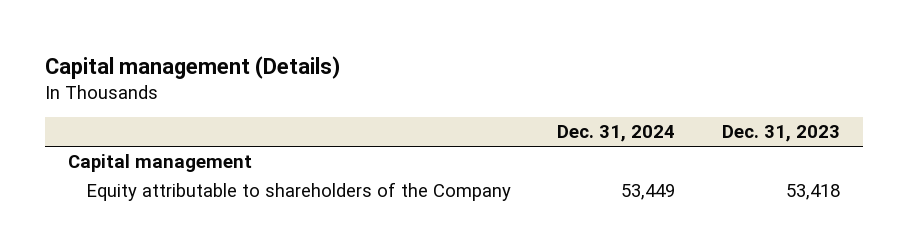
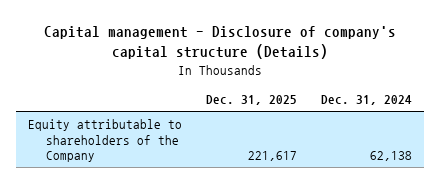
[44,55,340,79] Capital management (Details) -> [43,26,396,60] Capital management - Disclosure of company's capital structure (Details)
[721,125,840,143] Dec. 31, 2023 -> none
none -> [205,95,297,106] Dec. 31, 2025
[67,154,252,173] Capital management -> none
[621,184,676,201] 53,449 -> [369,150,412,161] 62,138

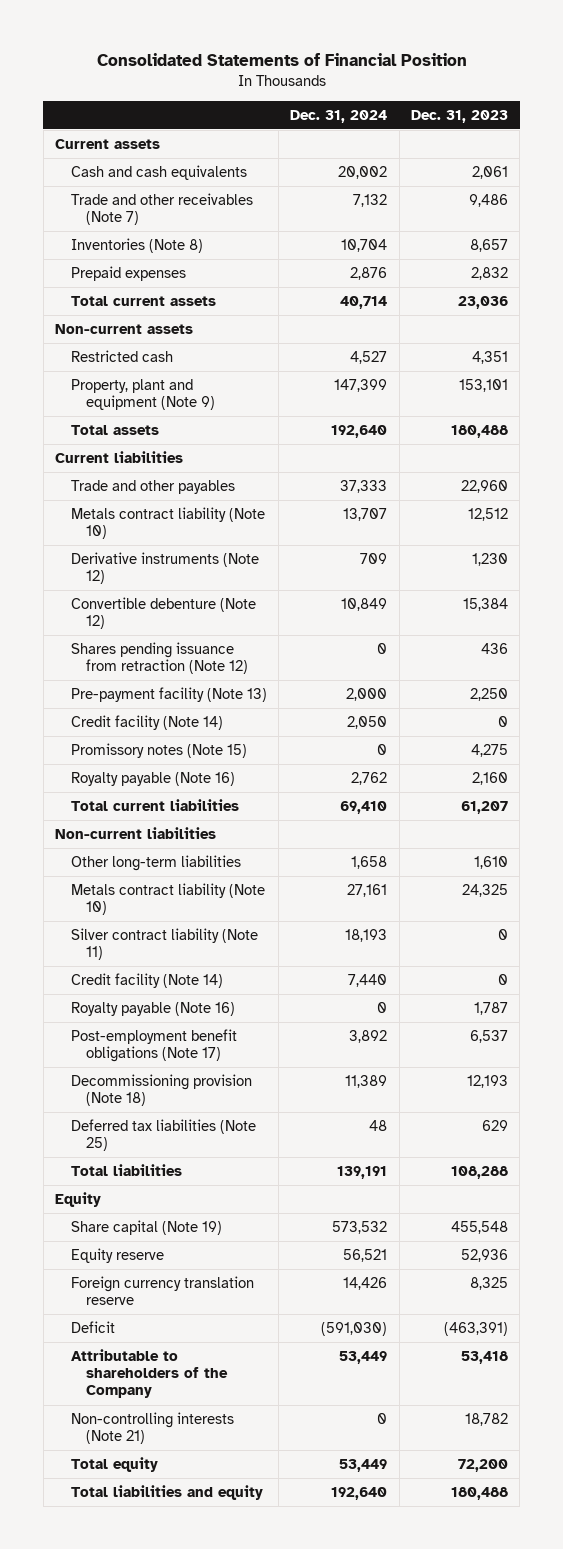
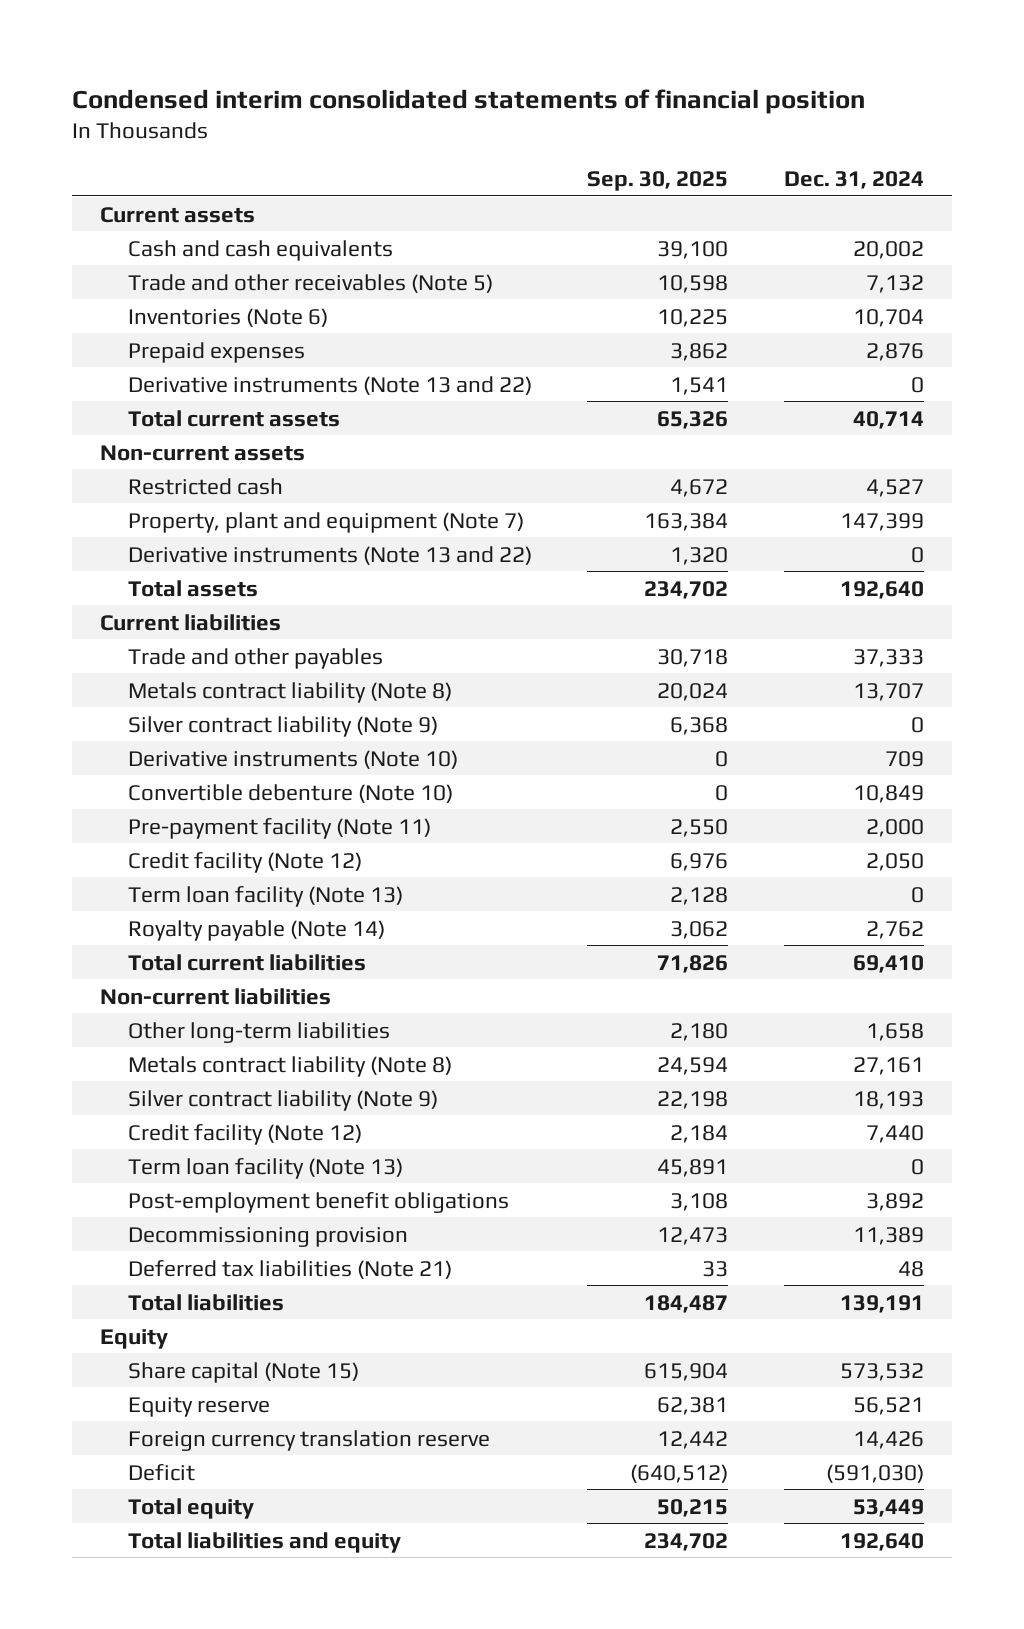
[96,53,467,67] Consolidated Statements of Financial Position -> [72,88,866,114] Condensed interim consolidated statements of financial position
[410,109,508,123] Dec. 31, 2023 -> none
none -> [587,170,729,191] Sep. 30, 2025
[70,193,253,226] Trade and other receivables (Note 7) -> [127,273,493,293] Trade and other receivables (Note 5)
[70,238,203,254] Inventories (Note 8) -> [127,307,328,327] Inventories (Note 6)
none -> [127,375,532,395] Derivative instruments (Note 13 and 22)
[70,379,216,411] Property, plant and equipment (Note 9) -> [127,511,524,533] Property, plant and equipment (Note 7)
none -> [127,545,532,565] Derivative instruments (Note 13 and 22)
[70,642,249,675] Shares pending issuance from retraction (Note 12) -> none
[70,743,247,759] Promissory notes (Note 15) -> none
[70,507,265,540] Metals contract liability (Note 10) -> [127,681,452,703] Metals contract liability (Note 8)
none -> [127,715,438,737] Silver contract liability (Note 9)
[70,552,259,585] Derivative instruments (Note 12) -> [127,749,458,769] Derivative instruments (Note 10)
[70,597,256,630] Convertible debenture (Note 12) -> [127,783,453,803] Convertible debenture (Note 10)
[70,687,267,703] Pre-payment facility (Note 13) -> [127,817,431,839] Pre-payment facility (Note 11)
[70,715,223,731] Credit facility (Note 14) -> [127,851,362,873] Credit facility (Note 12)
none -> [127,885,403,907] Term loan facility (Note 13)
[70,772,235,787] Royalty payable (Note 16) -> [127,919,385,941] Royalty payable (Note 14)
[70,1002,235,1017] Royalty payable (Note 16) -> none
[70,883,265,916] Metals contract liability (Note 10) -> [127,1055,452,1077] Metals contract liability (Note 8)
[70,928,258,961] Silver contract liability (Note 11) -> [127,1089,438,1111] Silver contract liability (Note 9)
[70,973,223,989] Credit facility (Note 14) -> [127,1123,362,1145] Credit facility (Note 12)
none -> [127,1157,403,1179] Term loan facility (Note 13)
[70,1029,237,1063] Post-employment benefit obligations (Note 17) -> [127,1191,509,1213] Post-employment benefit obligations
[70,1074,252,1107] Decommissioning provision (Note 18) -> [127,1226,408,1247] Decommissioning provision
[70,1119,256,1152] Deferred tax liabilities (Note 25) -> [127,1259,452,1279] Deferred tax liabilities (Note 21)
[70,1220,222,1236] Share capital (Note 19) -> [127,1361,359,1383] Share capital (Note 15)
[70,1349,229,1399] Attributable to shareholders of the Company -> none
[70,1412,234,1445] Non-controlling interests (Note 21) -> none

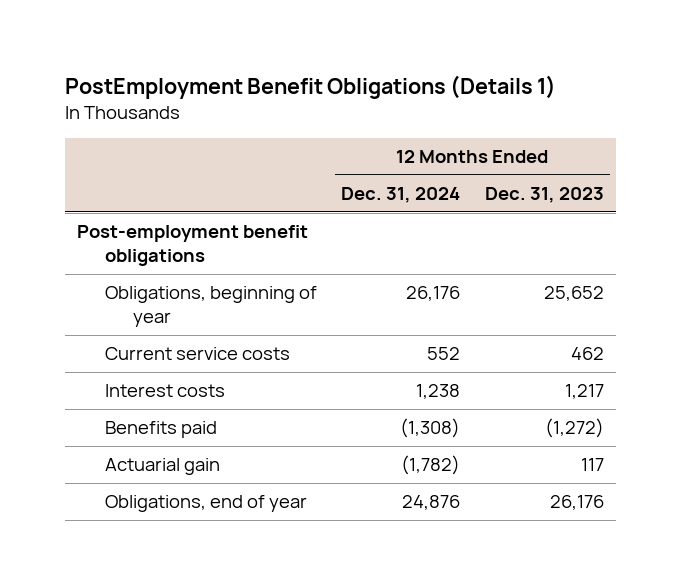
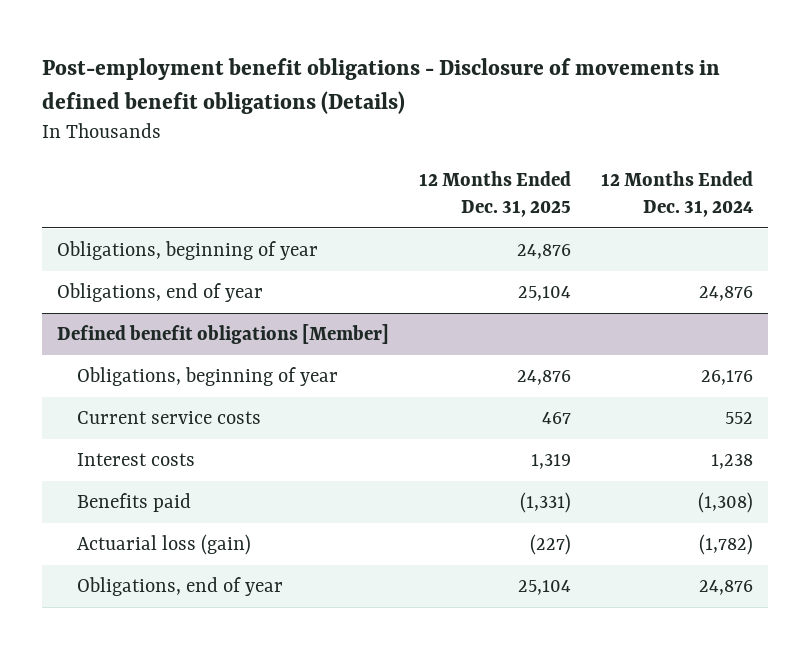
[65,75,557,100] PostEmployment Benefit Obligations (Details 1) -> [42,58,721,114] Post-employment benefit obligations - Disclosure of movements in defined benefit obligations (Details)
[484,187,604,204] Dec. 31, 2023 -> none
none -> [419,171,572,217] 12 Months Ended Dec. 31, 2025
[77,225,309,267] Post-employment benefit obligations -> none
none -> [57,241,319,261] Obligations, beginning of year
none -> [57,283,264,303] Obligations, end of year
none -> [57,324,390,345] Defined benefit obligations [Member]
[105,458,221,476] Actuarial gain -> [76,534,251,556] Actuarial loss (gain)

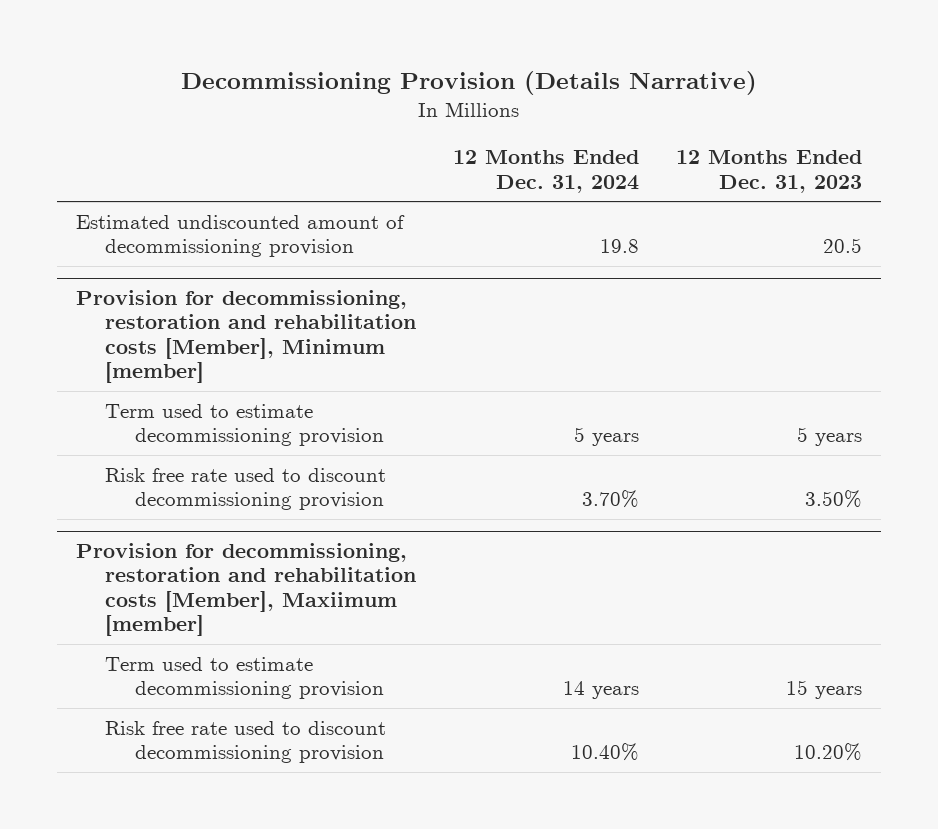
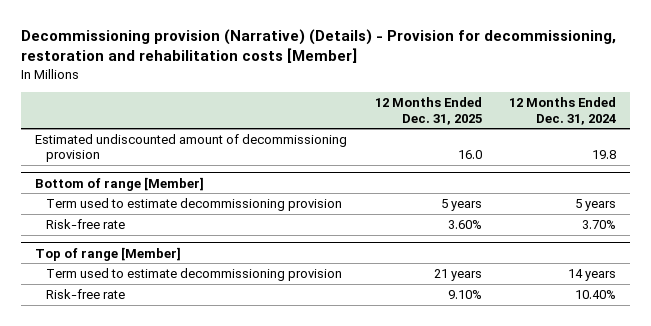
[180,71,757,96] Decommissioning Provision (Details Narrative) -> [20,29,616,64] Decommissioning provision (Narrative) (Details) - Provision for decommissioning, restoration and rehabilitation costs [Member]
[676,150,863,193] 12 Months Ended Dec. 31, 2023 -> none
none -> [374,97,482,125] 12 Months Ended Dec. 31, 2025
[75,289,417,384] Provision for decommissioning, restoration and rehabilitation costs [Member], Minimum [member] -> none
none -> [34,176,204,191] Bottom of range [Member]
[75,542,417,637] Provision for decommissioning, restoration and rehabilitation costs [Member], Maxiimum [member] -> none
[105,467,387,511] Risk free rate used to discount decommissioning provision -> [46,218,126,229] Risk-free rate
none -> [34,246,181,261] Top of range [Member]
[105,720,387,764] Risk free rate used to discount decommissioning provision -> [46,288,126,299] Risk-free rate

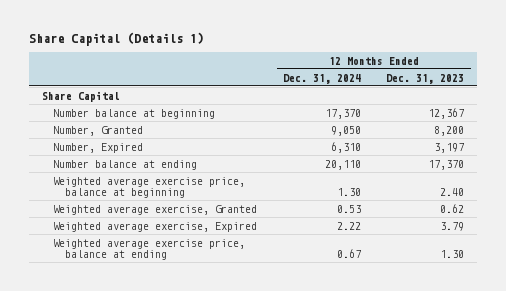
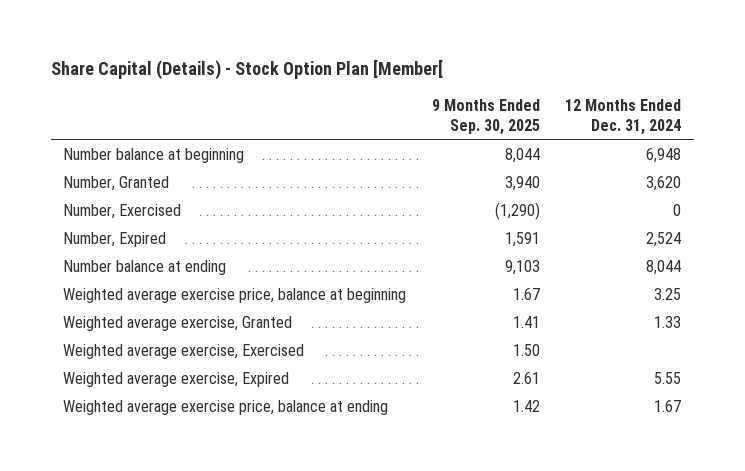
[28,31,204,46] Share Capital (Details 1) -> [50,59,443,81] Share Capital (Details) - Stock Option Plan [Member[
[386,73,465,84] Dec. 31, 2023 -> none
none -> [431,98,540,135] 9 Months Ended Sep. 30, 2025
[41,90,120,102] Share Capital -> none
[324,108,361,119] 17,370 -> [646,147,682,163] 6,948
[330,125,361,136] 9,050 -> [646,175,682,191] 3,620
none -> [63,203,182,219] Number, Exercised
[330,141,361,153] 6,310 -> [646,231,682,247] 2,524
[324,159,361,170] 20,110 -> [646,259,682,275] 8,044
[336,187,361,196] 1.30 -> [654,287,682,300] 3.25
[336,204,361,213] 0.53 -> [654,315,682,328] 1.33
none -> [63,343,305,359] Weighted average exercise, Exercised
[336,221,361,230] 2.22 -> [654,371,682,384] 5.55
[336,248,361,258] 0.67 -> [654,399,682,412] 1.67

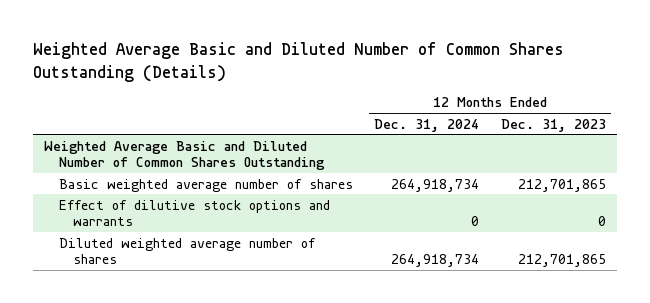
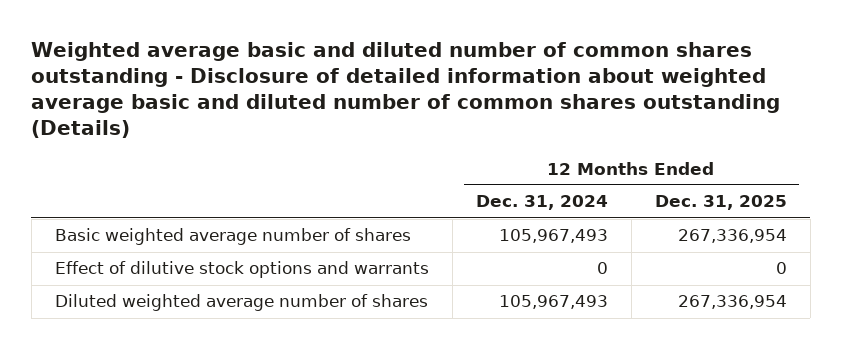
[33,42,565,82] Weighted Average Basic and Diluted Number of Common Shares Outstanding (Details) -> [31,42,781,139] Weighted average basic and diluted number of common shares outstanding - Disclosure of detailed information about weighted average basic and diluted number of common shares outstanding (Details)
[500,118,606,132] Dec. 31, 2023 -> none
none -> [654,195,787,211] Dec. 31, 2025
[44,140,325,171] Weighted Average Basic and Diluted Number of Common Shares Outstanding -> none
[391,178,480,192] 264,918,734 -> [498,229,608,244] 105,967,493
[391,254,480,268] 264,918,734 -> [498,295,608,310] 105,967,493

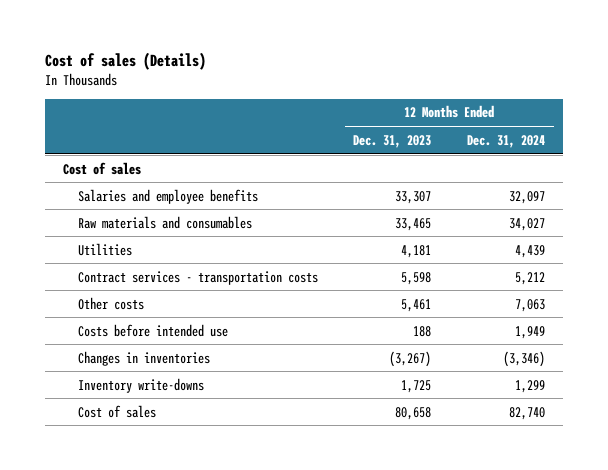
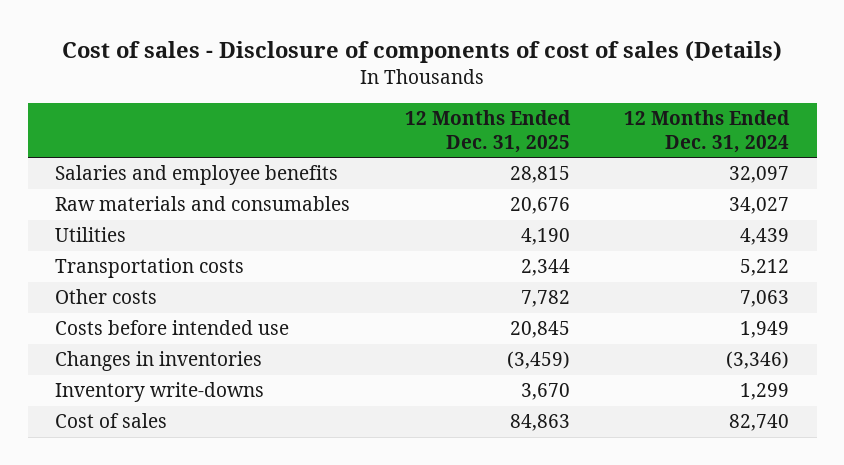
[44,52,206,71] Cost of sales (Details) -> [62,40,783,63] Cost of sales - Disclosure of components of cost of sales (Details)
[353,134,432,148] Dec. 31, 2023 -> none
none -> [404,109,571,153] 12 Months Ended Dec. 31, 2025
[62,161,141,175] Cost of sales -> none
[77,270,318,285] Contract services - transportation costs -> [55,258,245,279] Transportation costs

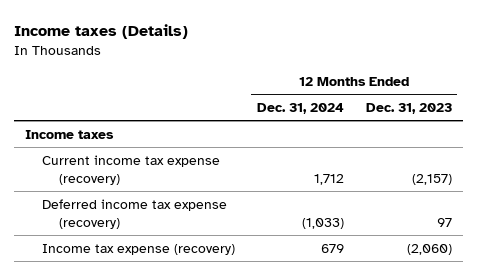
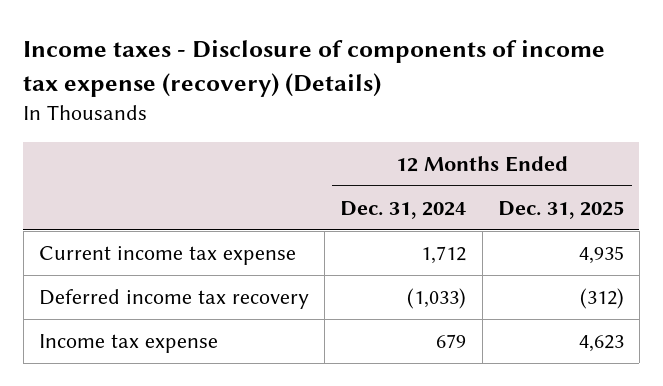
[13,23,188,39] Income taxes (Details) -> [23,39,606,97] Income taxes - Disclosure of components of income tax expense (recovery) (Details)
[365,103,452,115] Dec. 31, 2023 -> none
none -> [497,200,624,219] Dec. 31, 2025
[24,129,114,139] Income taxes -> none
[41,154,220,185] Current income tax expense (recovery) -> [38,245,296,265] Current income tax expense
[41,198,227,229] Deferred income tax expense (recovery) -> [38,288,309,309] Deferred income tax recovery
[41,243,235,255] Income tax expense (recovery) -> [38,333,218,353] Income tax expense

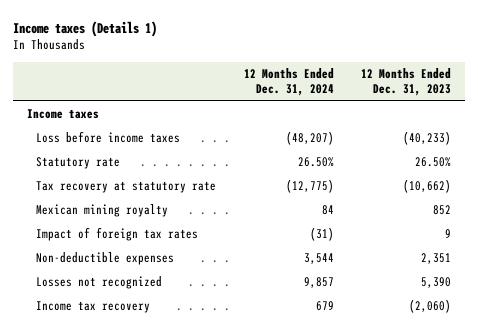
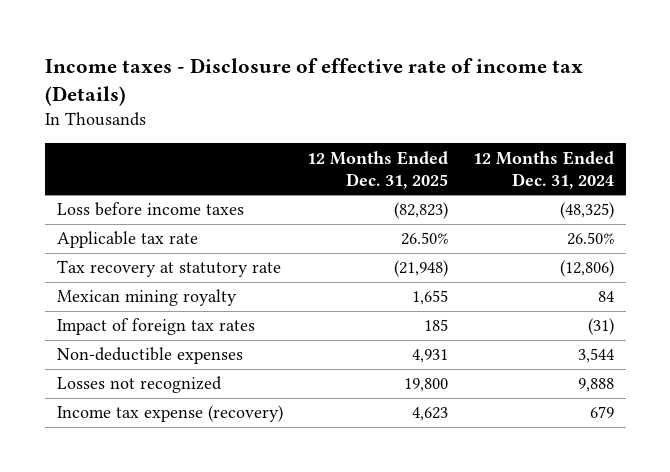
[13,20,158,37] Income taxes (Details 1) -> [44,57,583,106] Income taxes - Disclosure of effective rate of income tax (Details)
[361,67,452,97] 12 Months Ended Dec. 31, 2023 -> none
none -> [307,150,449,189] 12 Months Ended Dec. 31, 2025
[27,109,100,120] Income taxes -> none
[285,131,334,146] (48,207) -> [559,202,614,220] (48,325)
[36,157,121,170] Statutory rate -> [56,231,198,249] Applicable tax rate
[285,179,334,194] (12,775) -> [559,260,614,278] (12,806)
[303,277,334,289] 9,857 -> [577,378,614,393] 9,888
[36,301,151,314] Income tax recovery -> [56,405,283,423] Income tax expense (recovery)

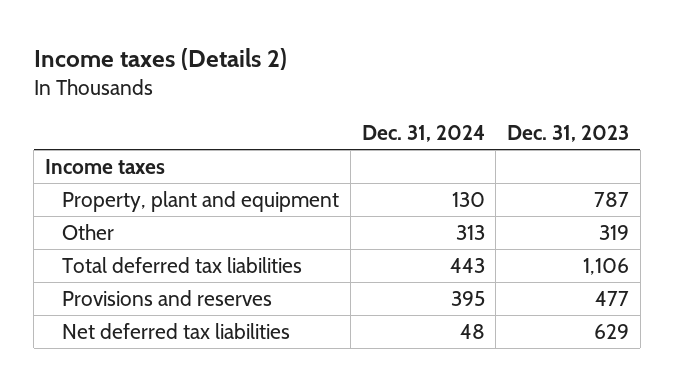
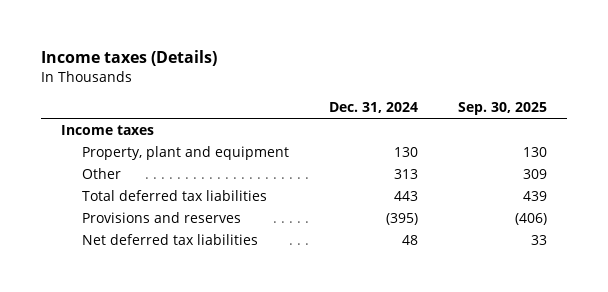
[33,47,287,70] Income taxes (Details 2) -> [41,50,218,67] Income taxes (Details)
[507,125,630,143] Dec. 31, 2023 -> none
none -> [458,102,548,116] Sep. 30, 2025
[450,290,485,306] 395 -> [386,213,419,226] (395)

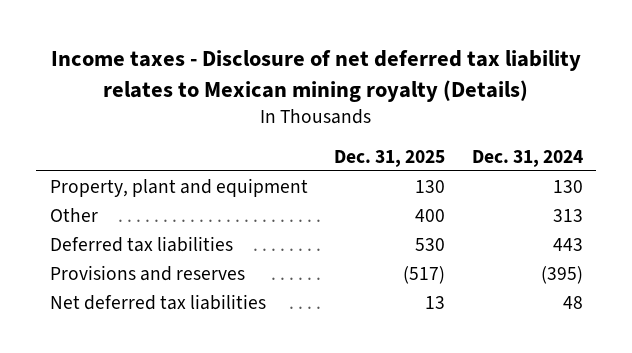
[41,50,218,67] Income taxes (Details) -> [51,50,582,102] Income taxes - Disclosure of net deferred tax liability relates to Mexican mining royalty (Details)
[458,102,548,116] Sep. 30, 2025 -> none
none -> [334,149,446,167] Dec. 31, 2025
[61,125,155,136] Income taxes -> none
[82,190,268,202] Total deferred tax liabilities -> [49,235,233,252] Deferred tax liabilities

